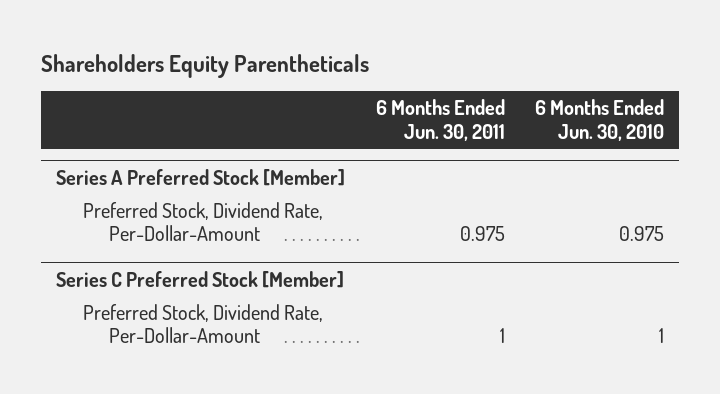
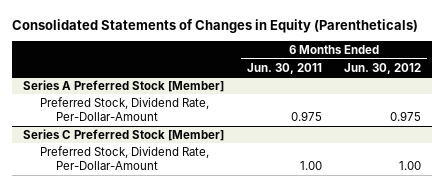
[40,53,369,78] Shareholders Equity Parentheticals -> [11,18,418,33] Consolidated Statements of Changes in Equity (Parentheticals)
[535,99,665,141] 6 Months Ended Jun. 30, 2010 -> none
none -> [344,62,422,74] Jun. 30, 2012
[499,328,505,344] 1 -> [299,161,322,171] 1.00

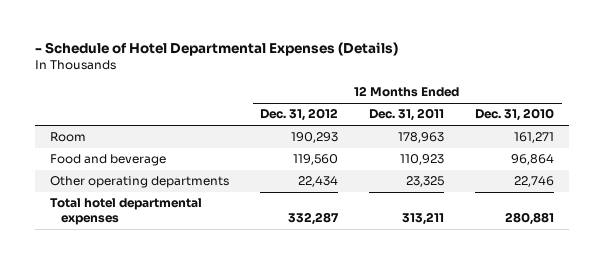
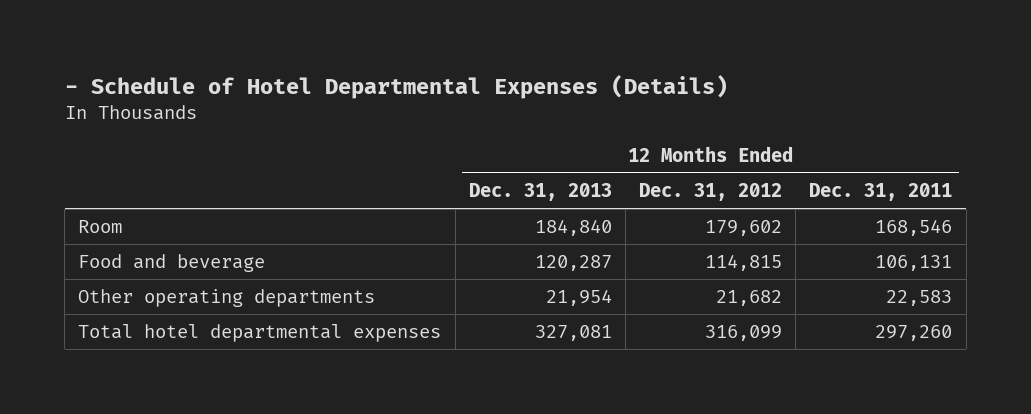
[474,108,554,122] Dec. 31, 2010 -> none
none -> [468,182,612,201] Dec. 31, 2013
[291,132,339,144] 190,293 -> [705,220,783,237] 179,602
[398,132,445,144] 178,963 -> [875,219,953,237] 168,546
[293,154,339,166] 119,560 -> [705,254,783,272] 114,815
[400,154,445,166] 110,923 -> [875,255,953,272] 106,131
[298,176,339,188] 22,434 -> [716,290,783,307] 21,682
[406,176,445,188] 23,325 -> [886,290,953,307] 22,583
[288,211,340,225] 332,287 -> [705,325,783,342] 316,099
[402,211,445,225] 313,211 -> [875,325,953,342] 297,260

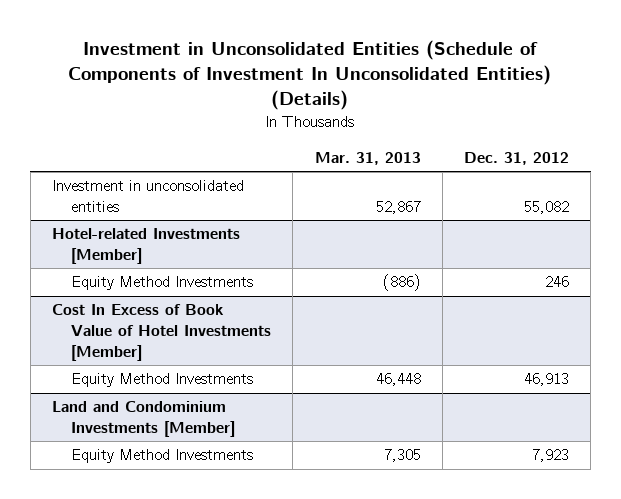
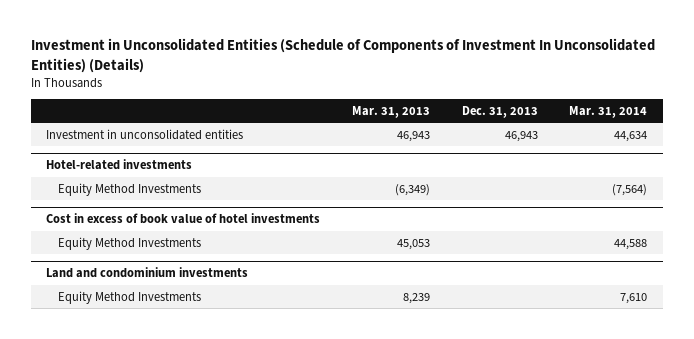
[463,151,569,165] Dec. 31, 2012 -> none
none -> [461,105,538,118] Dec. 31, 2013
none -> [569,105,648,118] Mar. 31, 2014
[375,201,421,215] 52,867 -> [397,130,431,142] 46,943
[51,228,240,265] Hotel-related Investments [Member] -> [46,159,193,171] Hotel-related investments
[382,274,421,292] (886) -> [395,183,431,196] (6,349)
[51,304,272,361] Cost In Excess of Book Value of Hotel Investments [Member] -> [46,213,321,225] Cost in excess of book value of hotel investments
[375,373,421,387] 46,448 -> [397,238,431,250] 45,053
[51,401,236,438] Land and Condominium Investments [Member] -> [46,267,249,279] Land and condominium investments
[383,449,421,463] 7,305 -> [403,292,431,304] 8,239

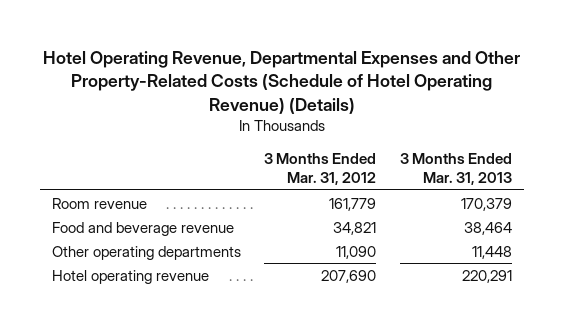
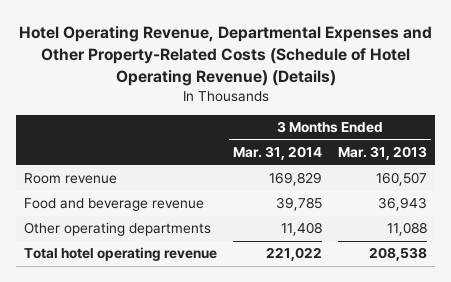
[264,152,377,186] 3 Months Ended Mar. 31, 2012 -> none
none -> [233,146,323,161] Mar. 31, 2014
[460,197,512,211] 170,379 -> [375,172,427,187] 160,507
[463,221,512,235] 38,464 -> [377,197,427,212] 36,943
[471,245,512,259] 11,448 -> [386,222,427,237] 11,088
[51,269,209,284] Hotel operating revenue -> [24,247,218,262] Total hotel operating revenue
[461,269,512,283] 220,291 -> [368,247,427,262] 208,538

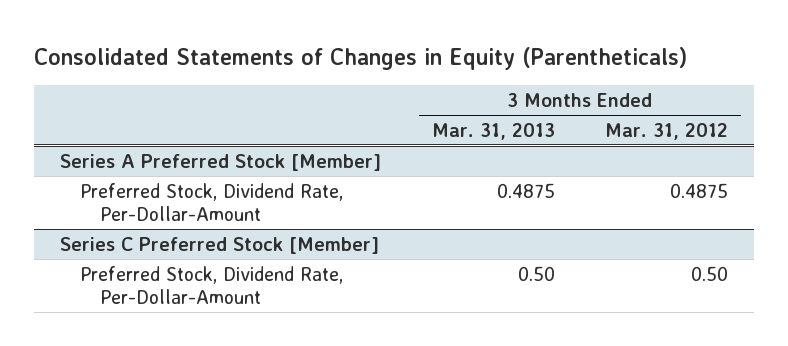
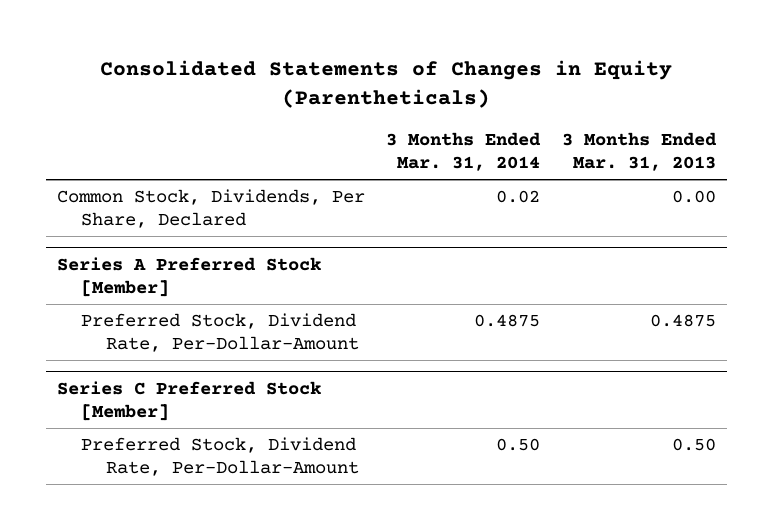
[605,122,729,140] Mar. 31, 2012 -> none
none -> [386,131,542,172] 3 Months Ended Mar. 31, 2014
none -> [56,188,365,229] Common Stock, Dividends, Per Share, Declared

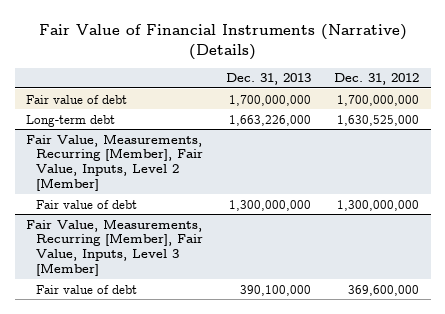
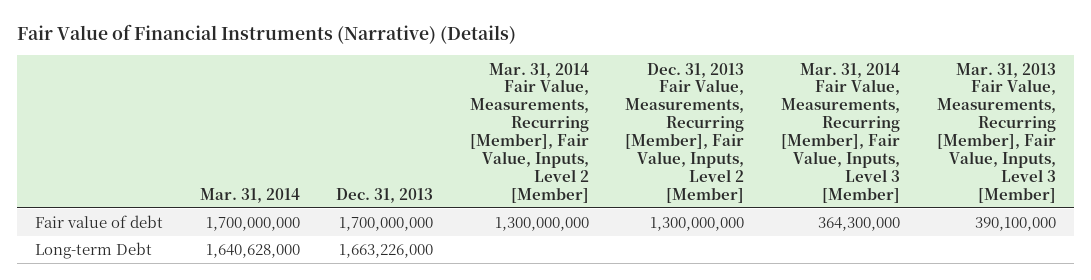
[334,73,420,86] Dec. 31, 2012 -> none
none -> [199,187,300,203] Mar. 31, 2014
none -> [469,62,589,203] Mar. 31, 2014 Fair Value, Measurements, Recurring [Member], Fair Value, Inputs, Level 2 [Member]
none -> [625,62,745,203] Dec. 31, 2013 Fair Value, Measurements, Recurring [Member], Fair Value, Inputs, Level 2 [Member]
none -> [780,62,900,203] Mar. 31, 2014 Fair Value, Measurements, Recurring [Member], Fair Value, Inputs, Level 3 [Member]
none -> [936,62,1056,203] Mar. 31, 2013 Fair Value, Measurements, Recurring [Member], Fair Value, Inputs, Level 3 [Member]
[26,133,204,192] Fair Value, Measurements, Recurring [Member], Fair Value, Inputs, Level 2 [Member] -> none
[36,199,138,209] Fair value of debt -> none
[26,218,204,277] Fair Value, Measurements, Recurring [Member], Fair Value, Inputs, Level 3 [Member] -> none
[36,284,138,294] Fair value of debt -> none
[26,114,116,127] Long-term debt -> [35,242,153,260] Long-term Debt

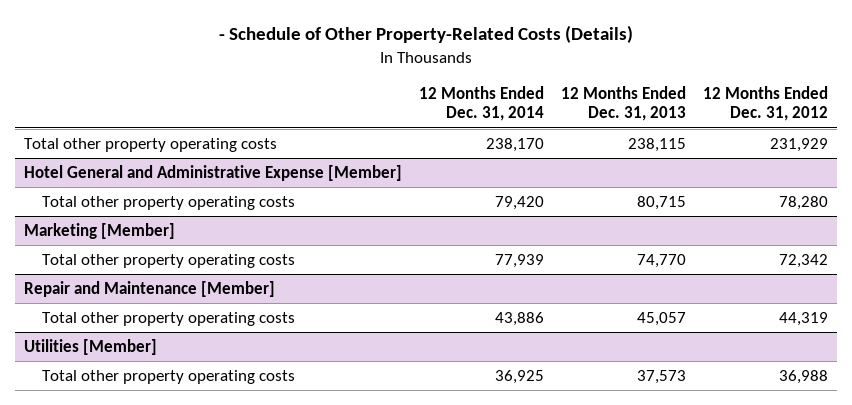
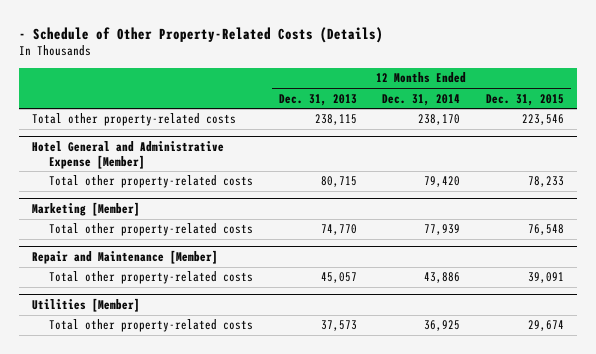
[703,86,829,122] 12 Months Ended Dec. 31, 2012 -> none
none -> [486,93,565,106] Dec. 31, 2015
[23,138,277,153] Total other property operating costs -> [32,113,237,127] Total other property-related costs
[42,196,296,211] Total other property operating costs -> [48,175,253,189] Total other property-related costs
[42,254,296,269] Total other property operating costs -> [48,223,253,237] Total other property-related costs
[42,312,296,327] Total other property operating costs -> [48,271,253,285] Total other property-related costs
[42,370,296,385] Total other property operating costs -> [48,319,253,333] Total other property-related costs

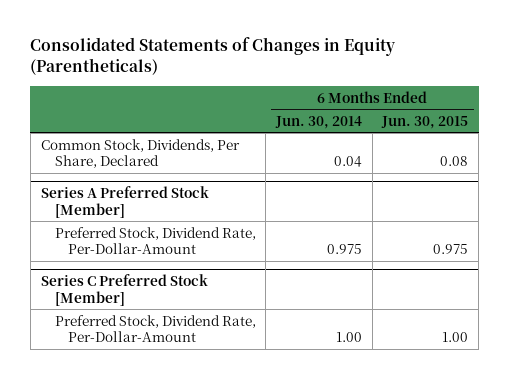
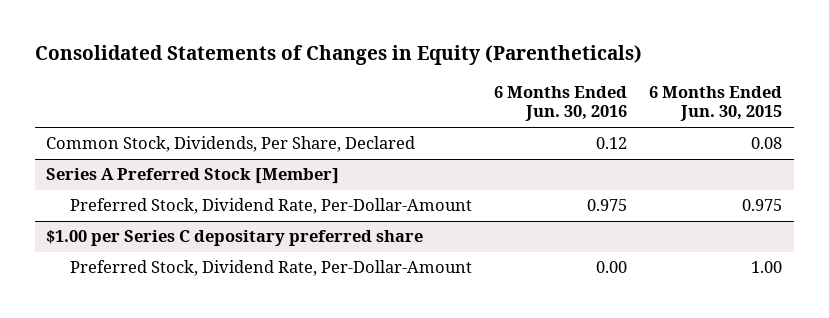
[274,115,362,129] Jun. 30, 2014 -> none
none -> [494,85,628,122] 6 Months Ended Jun. 30, 2016
[40,273,208,306] Series C Preferred Stock [Member] -> [46,230,424,247] $1.00 per Series C depositary preferred share

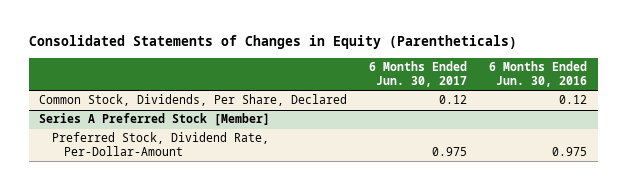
[649,85,783,122] 6 Months Ended Jun. 30, 2015 -> none
none -> [369,60,468,87] 6 Months Ended Jun. 30, 2017
[46,230,424,247] $1.00 per Series C depositary preferred share -> none
[69,260,472,277] Preferred Stock, Dividend Rate, Per-Dollar-Amount -> none

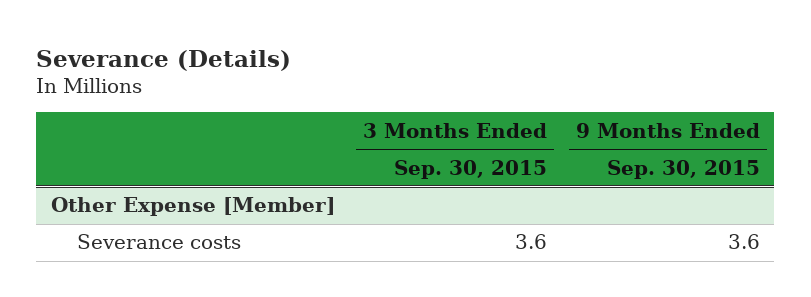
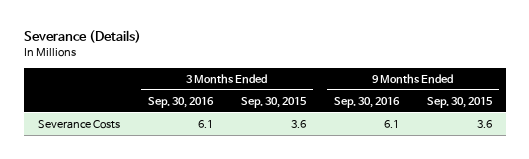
none -> [147,96,214,108] Sep. 30, 2016
none -> [333,96,400,108] Sep. 30, 2016
[50,197,335,217] Other Expense [Member] -> none
[76,234,241,250] Severance costs -> [37,120,120,130] Severance Costs

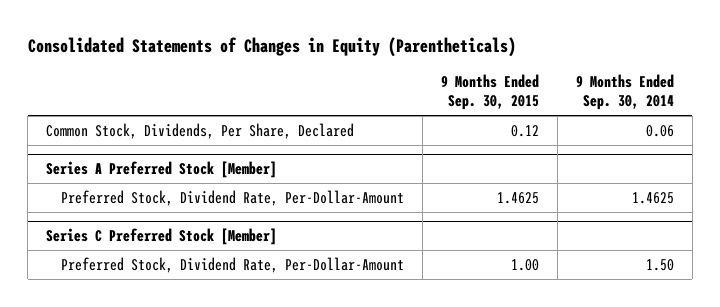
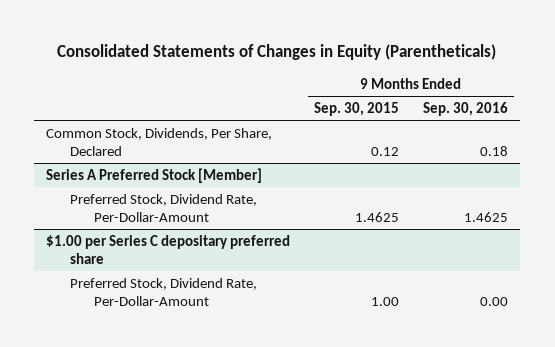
[575,74,674,111] 9 Months Ended Sep. 30, 2014 -> none
none -> [423,101,509,116] Sep. 30, 2016
[45,228,277,246] Series C Preferred Stock [Member] -> [46,234,291,264] $1.00 per Series C depositary preferred share

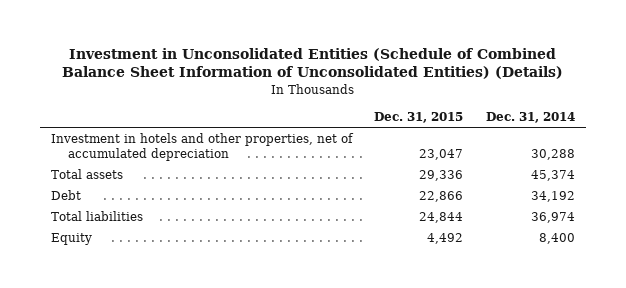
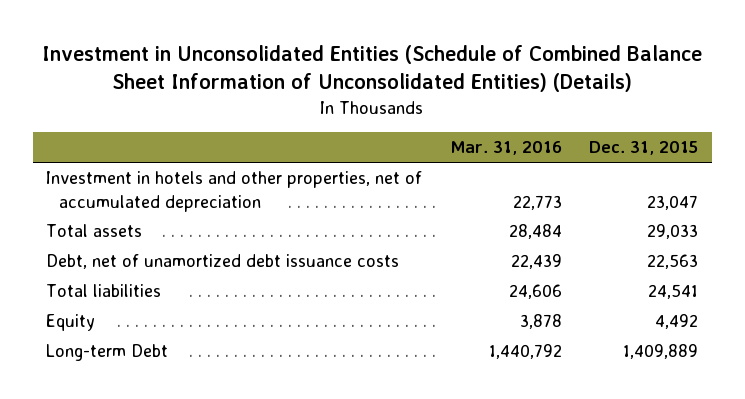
[485,112,575,124] Dec. 31, 2014 -> none
none -> [449,141,562,156] Mar. 31, 2016
[51,190,82,201] Debt -> none
[419,170,464,182] 29,336 -> [647,224,699,240] 29,033
none -> [46,254,400,270] Debt, net of unamortized debt issuance costs
[419,212,464,224] 24,844 -> [648,284,699,300] 24,541
none -> [46,344,169,362] Long-term Debt

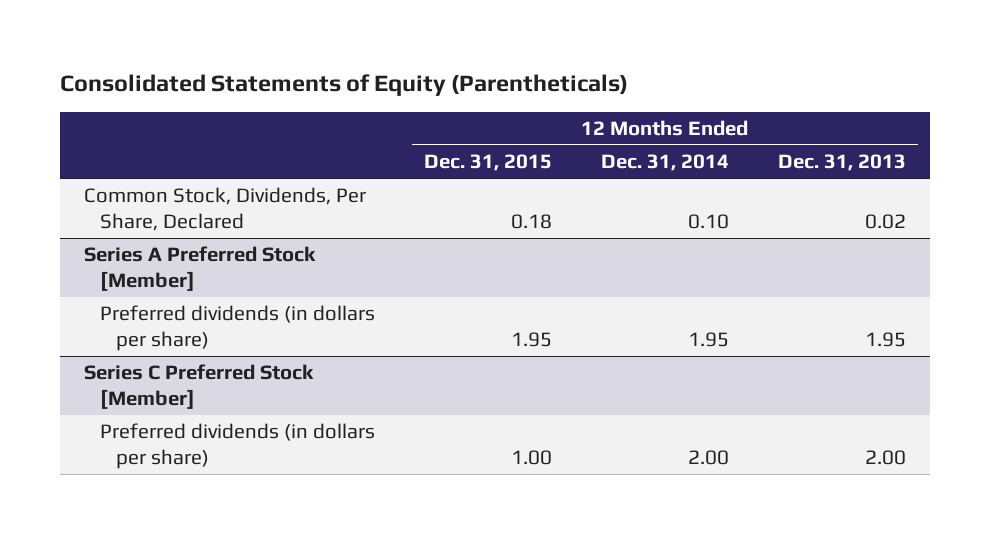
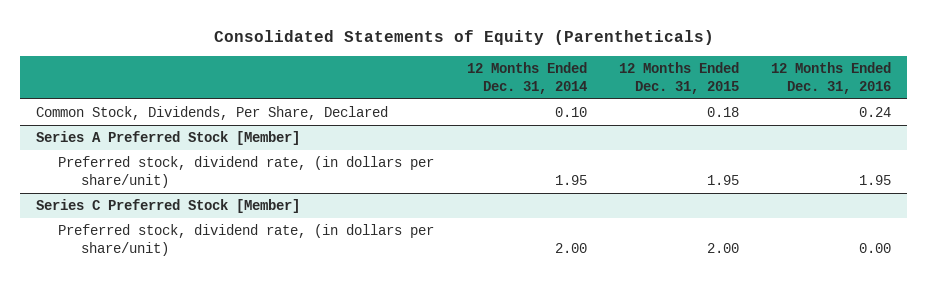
[777,154,906,172] Dec. 31, 2013 -> none
none -> [771,62,892,94] 12 Months Ended Dec. 31, 2016
[99,305,375,351] Preferred dividends (in dollars per share) -> [58,156,435,189] Preferred stock, dividend rate, (in dollars per share/unit)
[99,423,375,469] Preferred dividends (in dollars per share) -> [58,224,435,257] Preferred stock, dividend rate, (in dollars per share/unit)
[510,449,552,465] 1.00 -> [706,243,739,254] 2.00

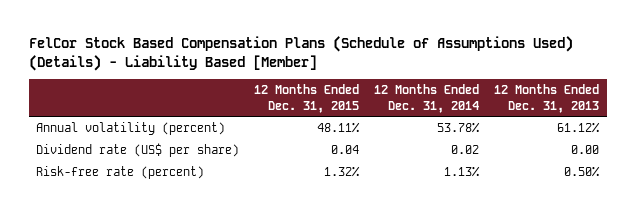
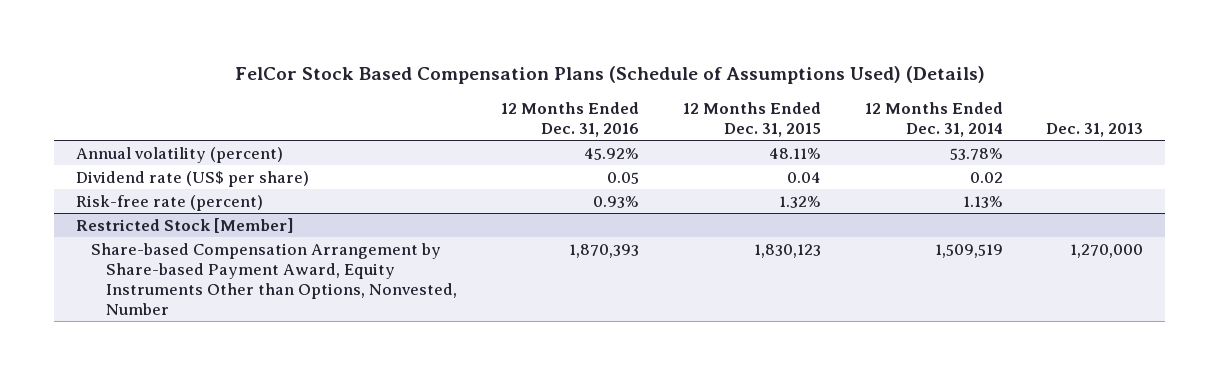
[28,35,573,71] FelCor Stock Based Compensation Plans (Schedule of Assumptions Used) (Details) - Liability Based [Member] -> [234,65,985,84] FelCor Stock Based Compensation Plans (Schedule of Assumptions Used) (Details)
[494,84,600,113] 12 Months Ended Dec. 31, 2013 -> none
none -> [500,101,639,137] 12 Months Ended Dec. 31, 2016
none -> [1046,122,1144,137] Dec. 31, 2013
none -> [76,217,295,233] Restricted Stock [Member]
none -> [91,242,457,315] Share-based Compensation Arrangement by Share-based Payment Award, Equity Instruments Other than Options, Nonvested, Number

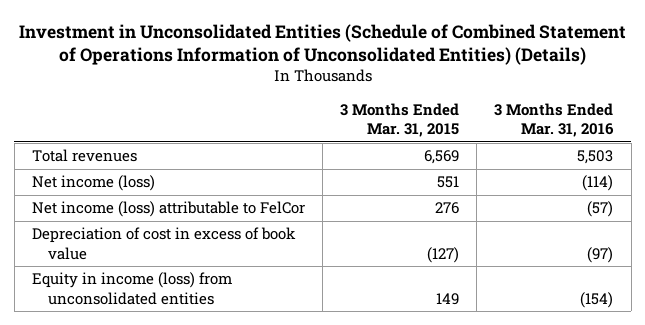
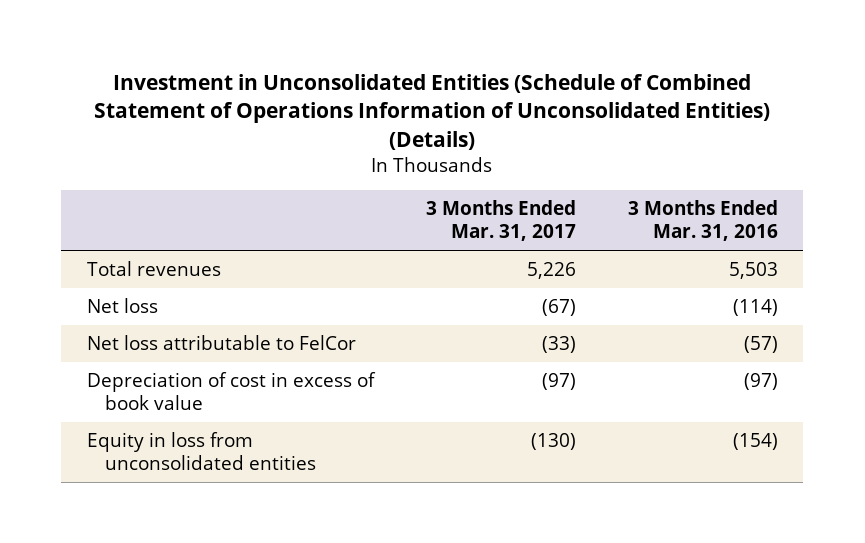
[340,102,460,138] 3 Months Ended Mar. 31, 2015 -> none
none -> [425,199,576,242] 3 Months Ended Mar. 31, 2017
[31,175,155,192] Net income (loss) -> [87,298,159,314] Net loss
[31,201,305,218] Net income (loss) attributable to FelCor -> [87,335,357,351] Net loss attributable to FelCor
[31,272,232,305] Equity in income (loss) from unconsolidated entities -> [87,432,316,471] Equity in loss from unconsolidated entities

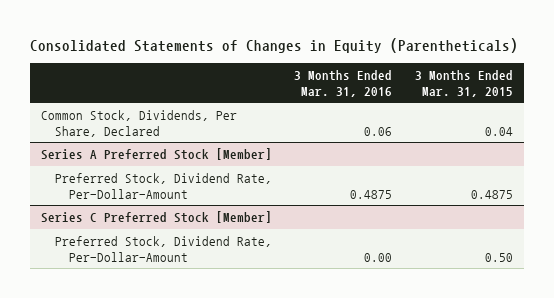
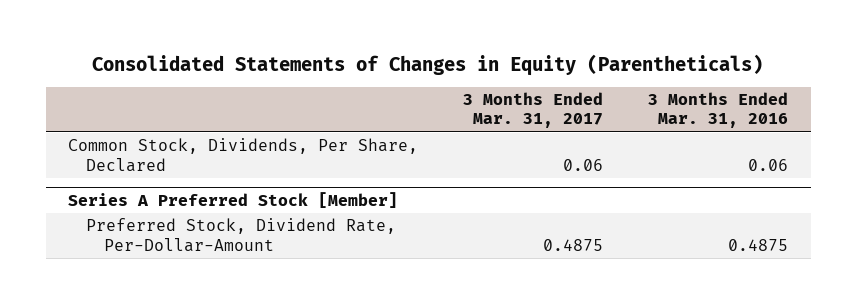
[414,70,513,97] 3 Months Ended Mar. 31, 2015 -> none
none -> [463,91,604,129] 3 Months Ended Mar. 31, 2017
[41,211,273,224] Series C Preferred Stock [Member] -> none
[54,236,272,262] Preferred Stock, Dividend Rate, Per-Dollar-Amount -> none

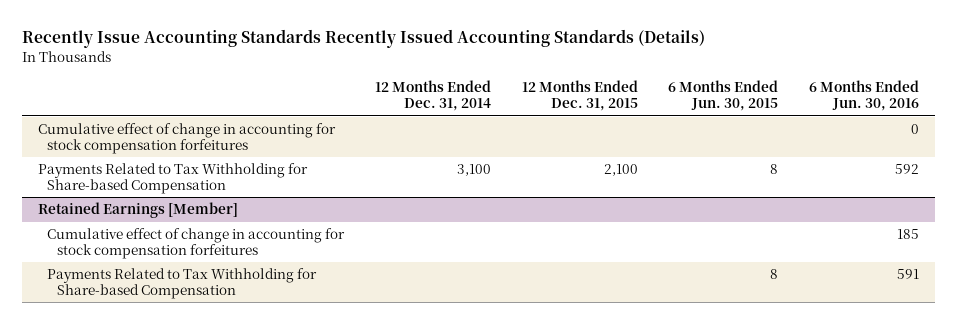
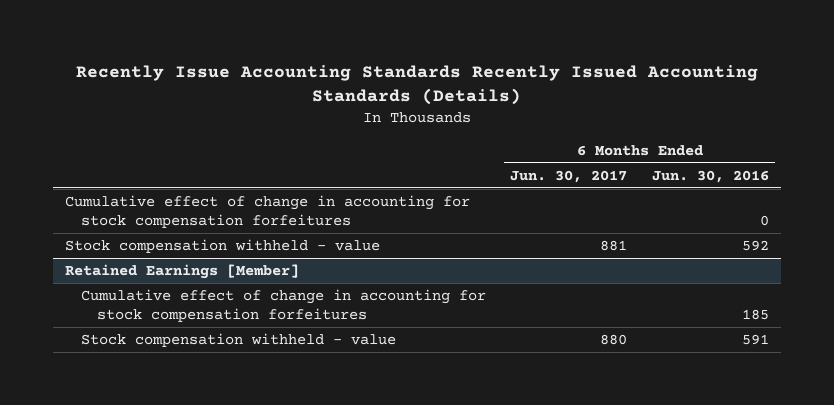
[375,80,492,112] 12 Months Ended Dec. 31, 2014 -> none
[521,80,638,112] 12 Months Ended Dec. 31, 2015 -> none
[668,80,779,112] 6 Months Ended Jun. 30, 2015 -> none
none -> [510,169,628,183] Jun. 30, 2017
[37,163,308,195] Payments Related to Tax Withholding for Share-based Compensation -> [65,238,381,253] Stock compensation withheld - value
[47,268,318,300] Payments Related to Tax Withholding for Share-based Compensation -> [81,332,397,347] Stock compensation withheld - value

